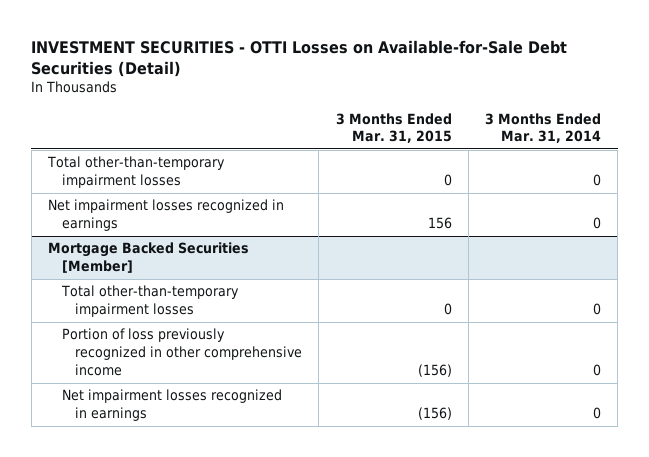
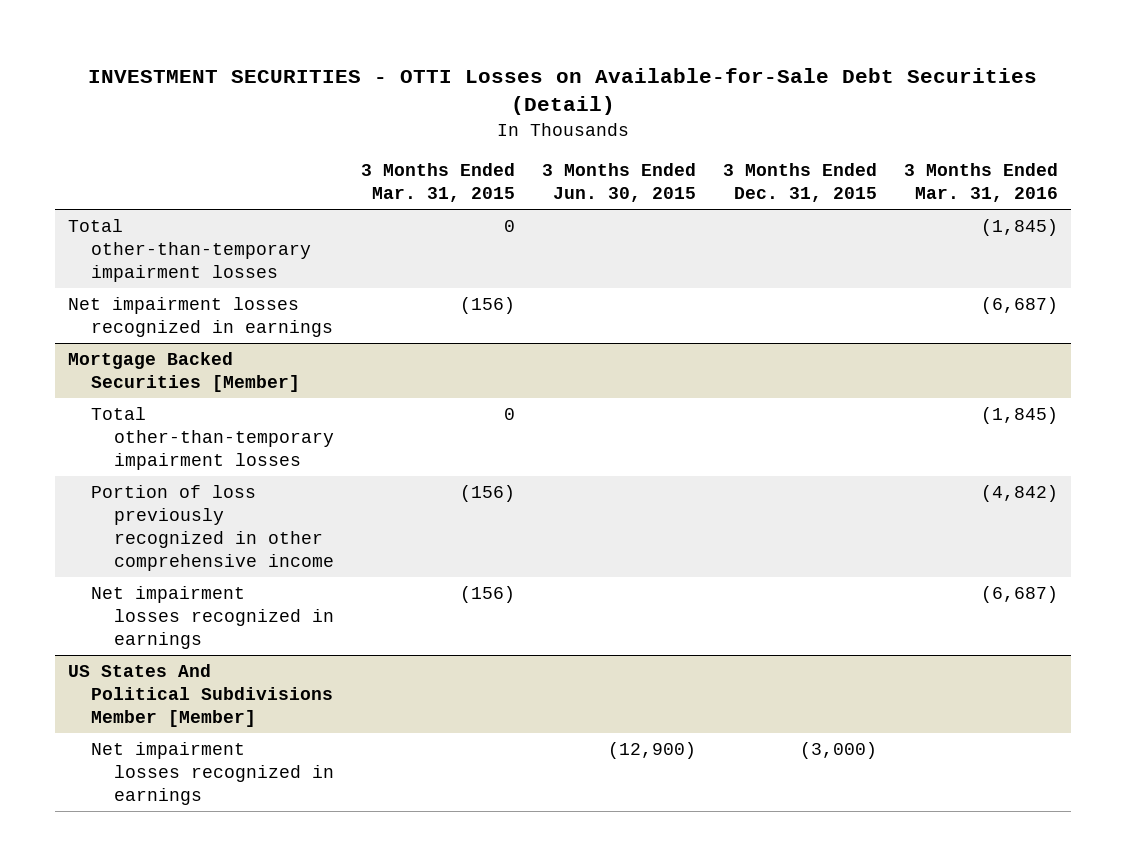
[485,112,602,144] 3 Months Ended Mar. 31, 2014 -> none
none -> [541,163,696,203] 3 Months Ended Jun. 30, 2015
none -> [722,163,877,203] 3 Months Ended Dec. 31, 2015
none -> [903,163,1058,203] 3 Months Ended Mar. 31, 2016
[427,217,452,230] 156 -> [460,297,516,315] (156)
none -> [68,664,334,728] US States And Political Subdivisions Member [Member]
none -> [91,742,335,806] Net impairment losses recognized in earnings

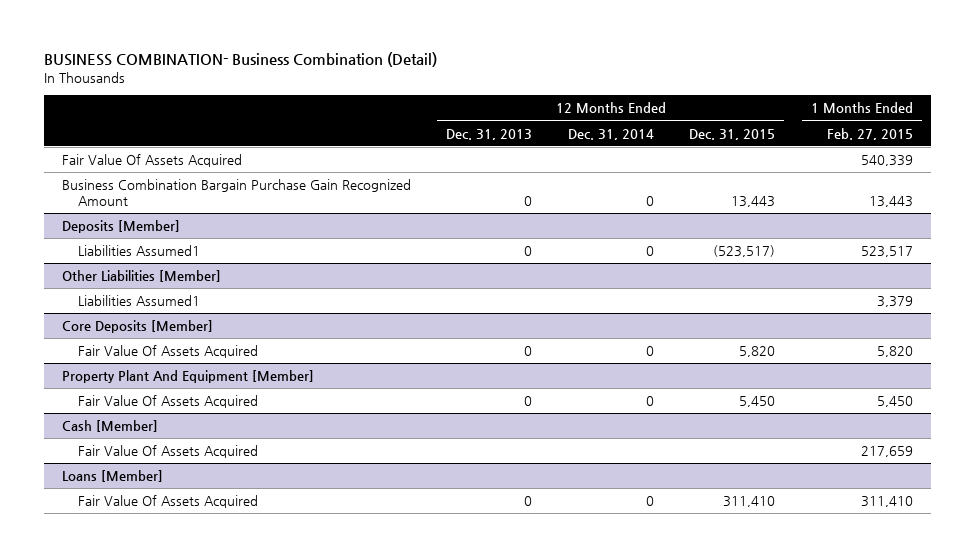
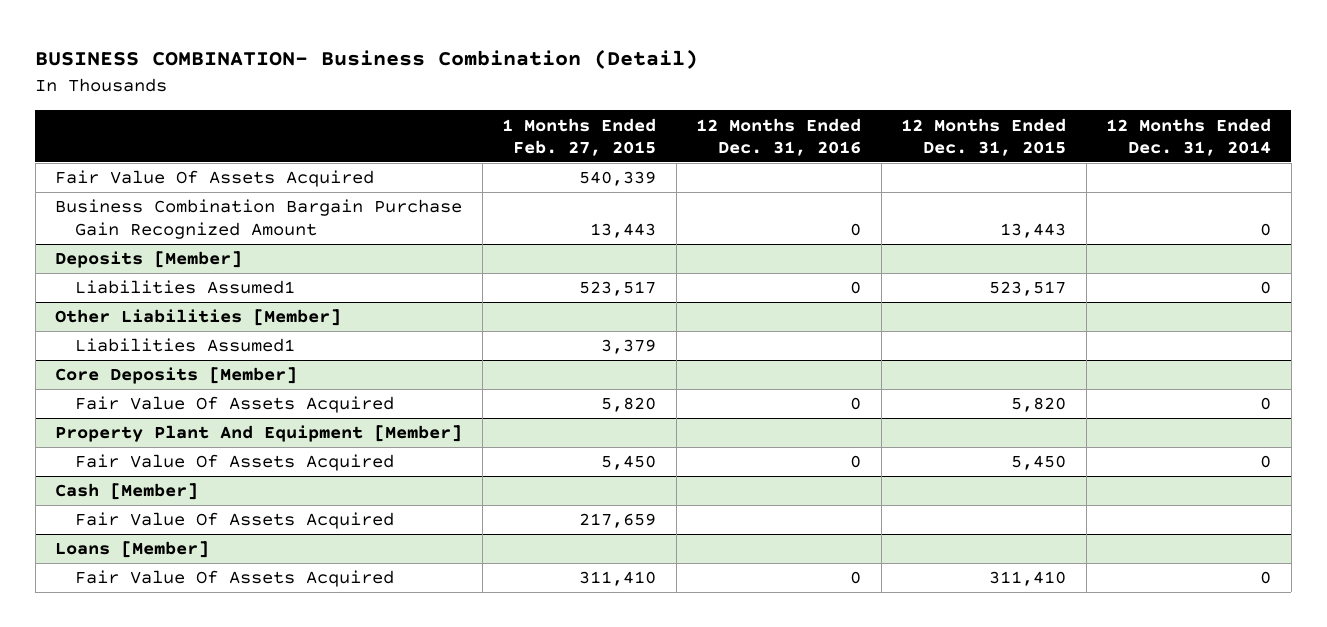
[446,128,533,140] Dec. 31, 2013 -> none
none -> [696,117,862,157] 12 Months Ended Dec. 31, 2016
[713,245,776,258] (523,517) -> [989,281,1067,297] 523,517

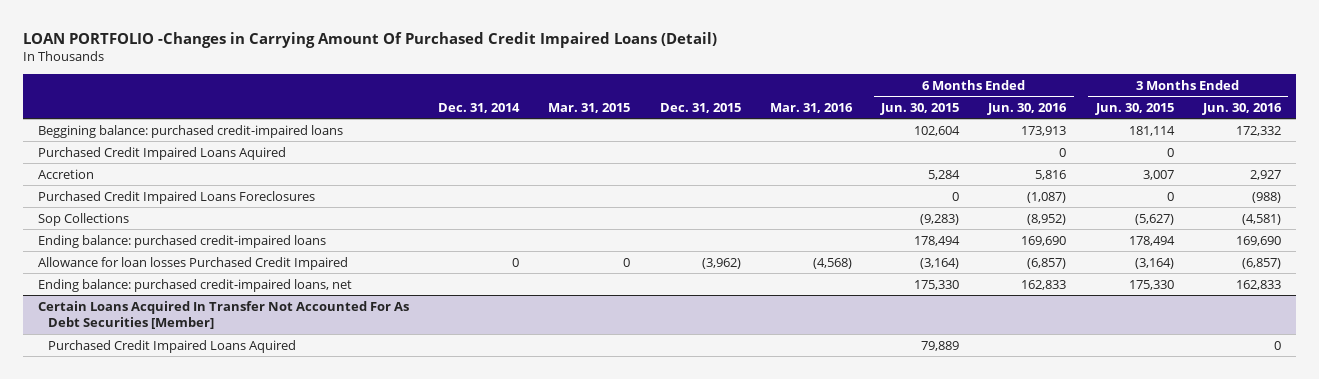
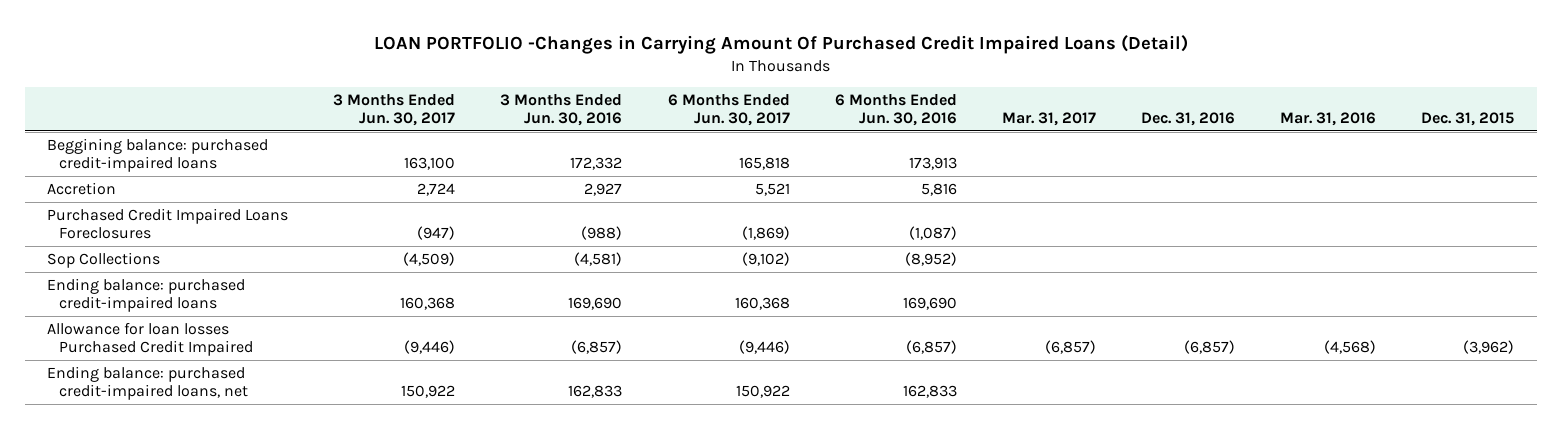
[438,102,521,113] Dec. 31, 2014 -> none
[548,102,631,113] Mar. 31, 2015 -> none
[880,102,960,115] Jun. 30, 2015 -> none
[1094,102,1174,115] Jun. 30, 2015 -> none
none -> [333,93,456,127] 3 Months Ended Jun. 30, 2017
none -> [667,93,790,127] 6 Months Ended Jun. 30, 2017
none -> [1001,112,1096,127] Mar. 31, 2017
none -> [1140,112,1235,127] Dec. 31, 2016
[37,146,286,160] Purchased Credit Impaired Loans Aquired -> none
[37,300,409,330] Certain Loans Acquired In Transfer Not Accounted For As Debt Securities [Member] -> none
[47,339,296,353] Purchased Credit Impaired Loans Aquired -> none

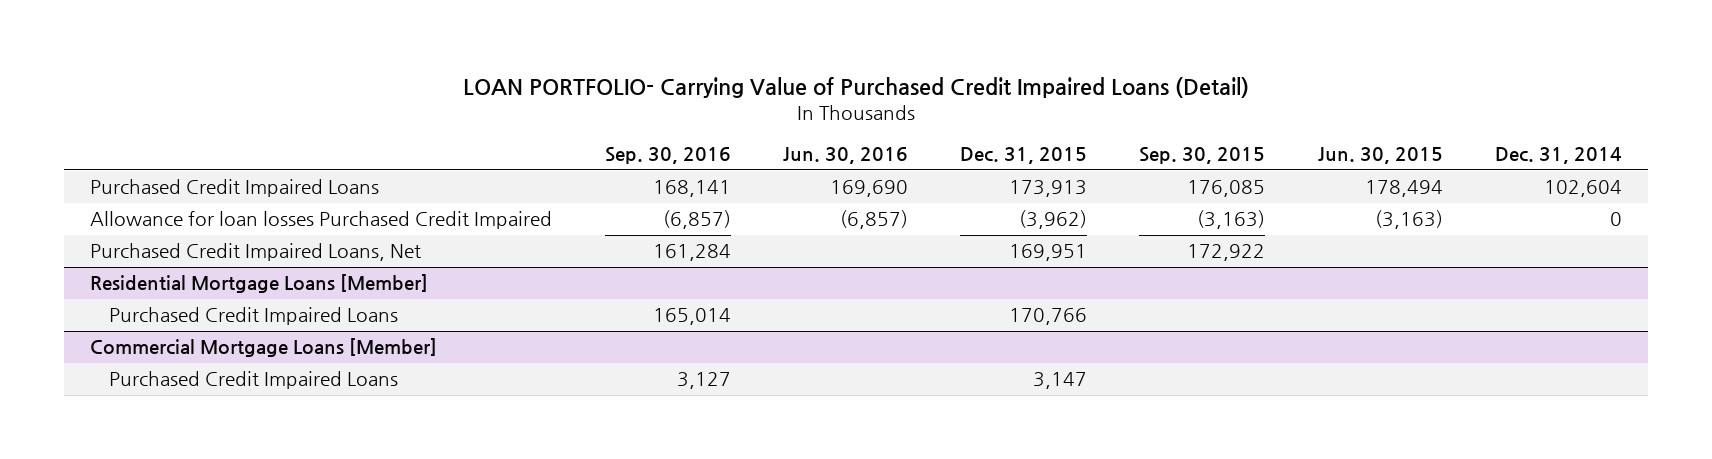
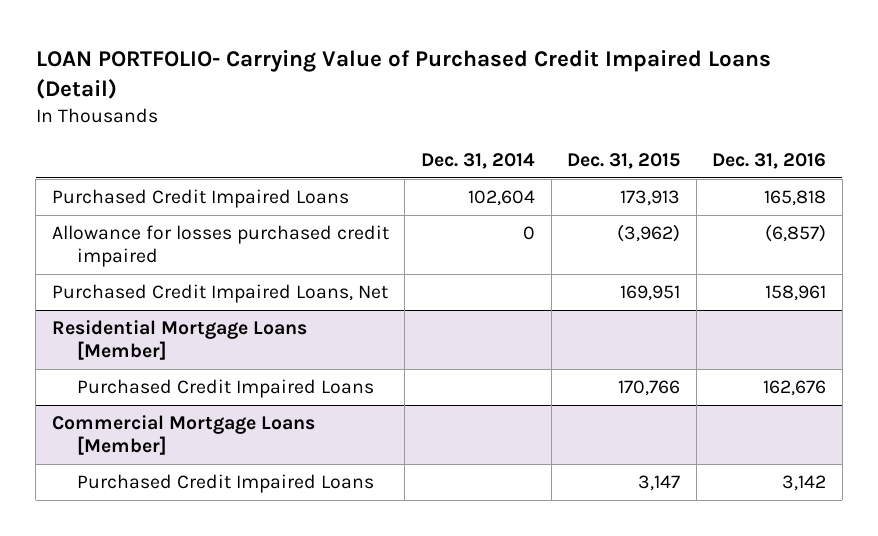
[604,147,731,165] Sep. 30, 2016 -> none
[782,147,908,165] Jun. 30, 2016 -> none
[1139,147,1266,165] Sep. 30, 2015 -> none
[1317,147,1443,165] Jun. 30, 2015 -> none
none -> [712,152,827,169] Dec. 31, 2016
[90,211,553,230] Allowance for loan losses Purchased Credit Impaired -> [51,225,389,267] Allowance for losses purchased credit impaired

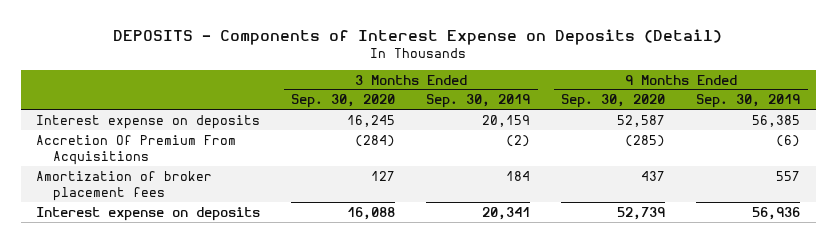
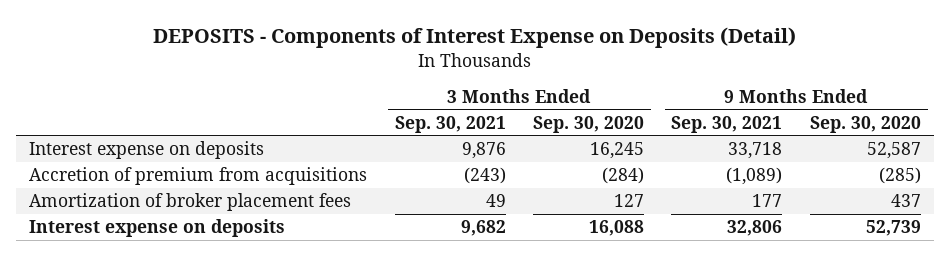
[426,94,531,109] Sep. 30, 2019 -> none
[696,94,801,109] Sep. 30, 2019 -> none
none -> [394,115,506,133] Sep. 30, 2021
none -> [671,115,783,133] Sep. 30, 2021
[36,134,237,165] Accretion Of Premium From Acquisitions -> [29,167,368,186] Accretion of premium from acquisitions

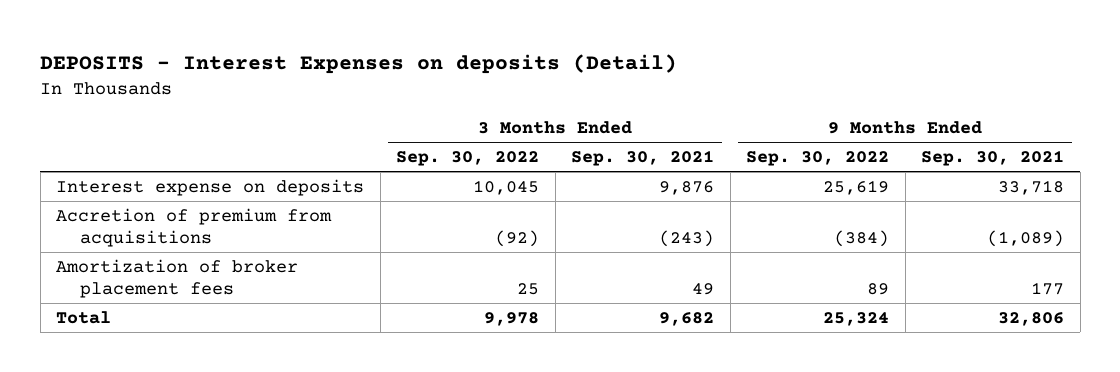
[152,26,796,48] DEPOSITS - Components of Interest Expense on Deposits (Detail) -> [40,54,678,75] DEPOSITS - Interest Expenses on deposits (Detail)
[532,115,644,133] Sep. 30, 2020 -> none
[809,115,921,133] Sep. 30, 2020 -> none
none -> [396,151,540,167] Sep. 30, 2022
none -> [746,151,890,167] Sep. 30, 2022
[29,219,286,238] Interest expense on deposits -> [56,310,112,324] Total

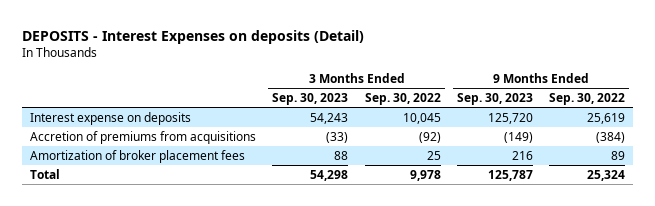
[571,150,715,167] Sep. 30, 2021 -> none
[921,150,1065,167] Sep. 30, 2021 -> none
none -> [272,92,349,105] Sep. 30, 2023
none -> [456,92,533,105] Sep. 30, 2023
[56,207,333,247] Accretion of premium from acquisitions -> [30,130,257,144] Accretion of premiums from acquisitions

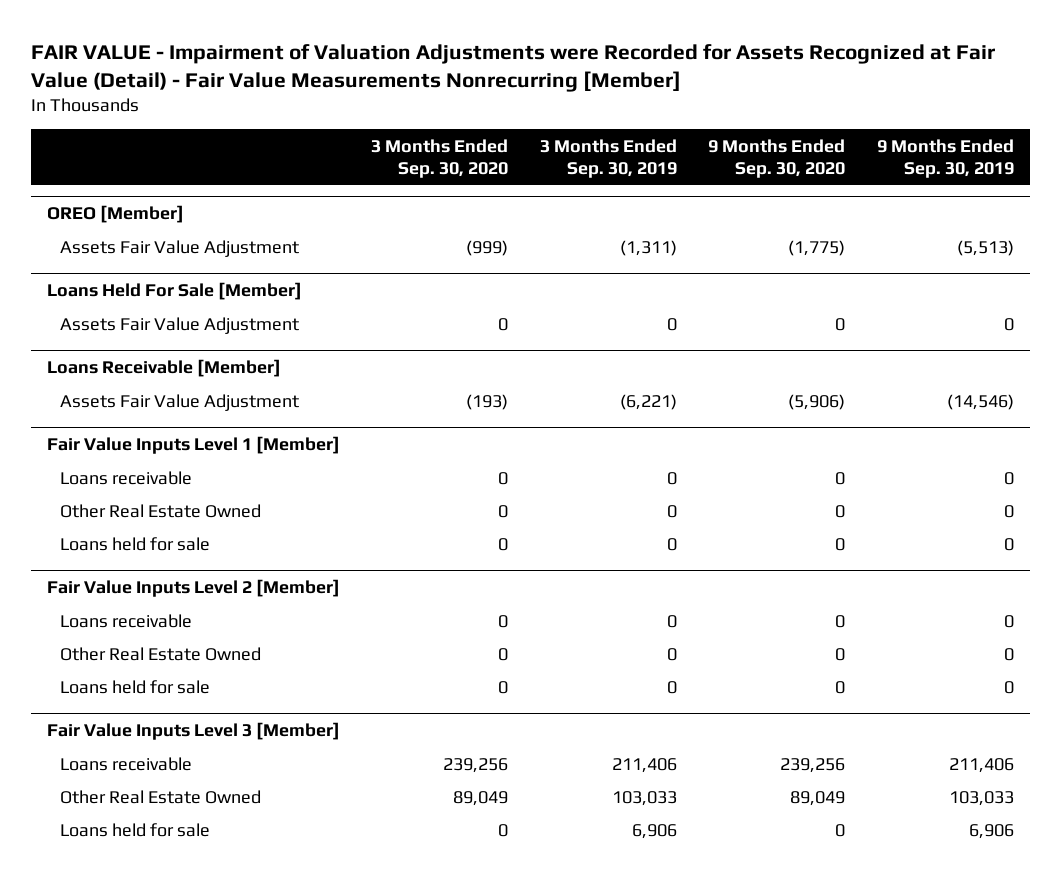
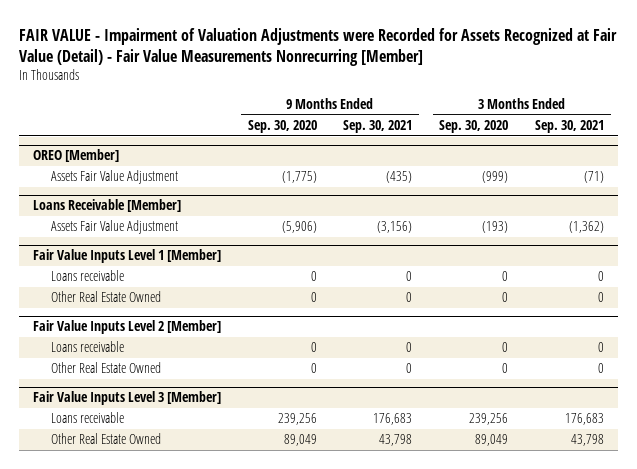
[539,138,677,178] 3 Months Ended Sep. 30, 2019 -> none
[876,138,1014,178] 9 Months Ended Sep. 30, 2019 -> none
none -> [343,120,413,134] Sep. 30, 2021
none -> [535,120,605,134] Sep. 30, 2021
[46,282,302,301] Loans Held For Sale [Member] -> none
[60,316,300,334] Assets Fair Value Adjustment -> none
[60,536,211,551] Loans held for sale -> none
[60,679,211,694] Loans held for sale -> none
[60,822,211,837] Loans held for sale -> none

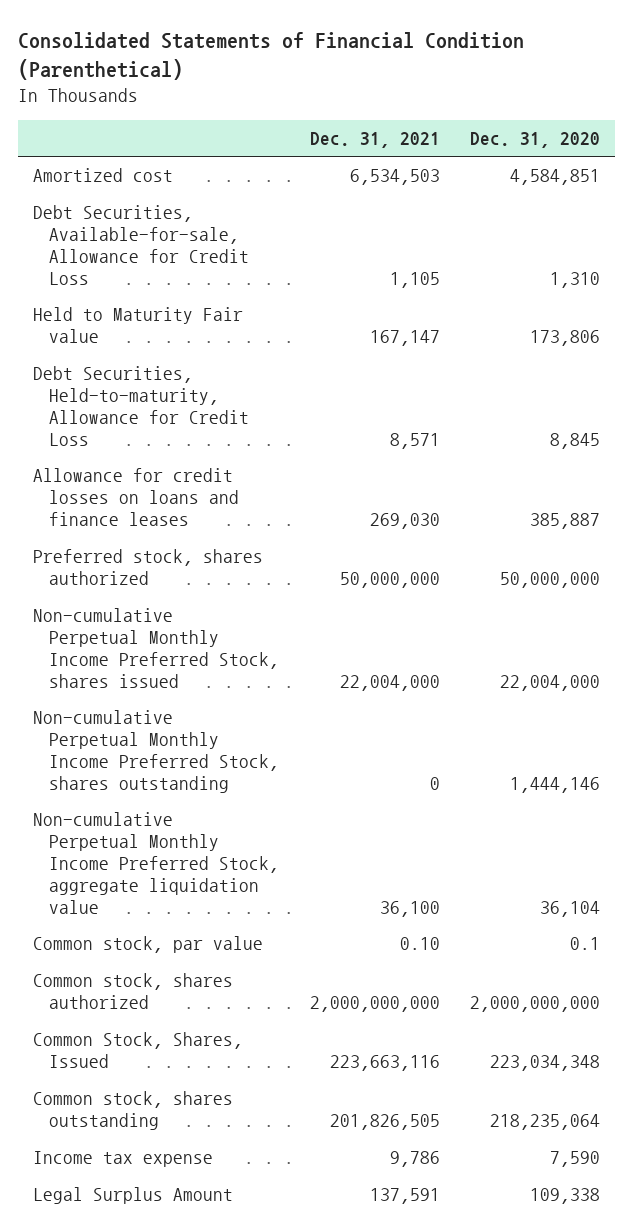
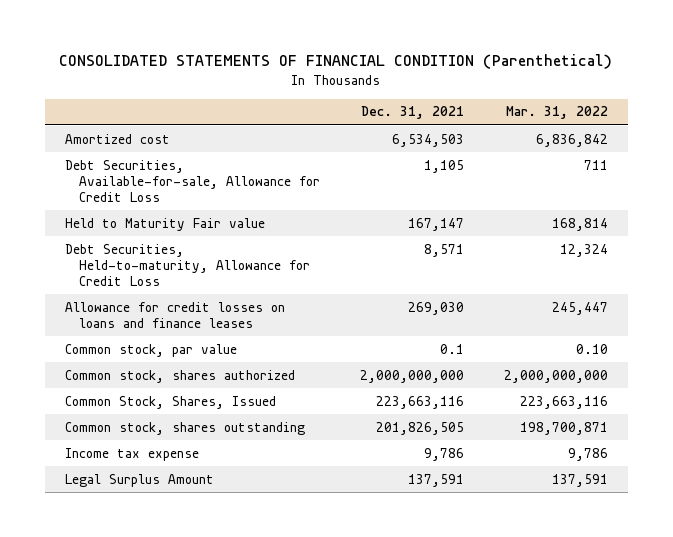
[17,31,524,80] Consolidated Statements of Financial Condition (Parenthetical) -> [59,54,613,70] CONSOLIDATED STATEMENTS OF FINANCIAL CONDITION (Parenthetical)
[469,132,600,149] Dec. 31, 2020 -> none
none -> [505,106,608,120] Mar. 31, 2022
[32,549,263,586] Preferred stock, shares authorized -> none
[32,608,280,689] Non-cumulative Perpetual Monthly Income Preferred Stock, shares issued -> none
[32,710,280,794] Non-cumulative Perpetual Monthly Income Preferred Stock, shares outstanding -> none
[32,812,280,915] Non-cumulative Perpetual Monthly Income Preferred Stock, aggregate liquidation value -> none
[399,937,440,951] 0.10 -> [439,343,464,354] 0.1

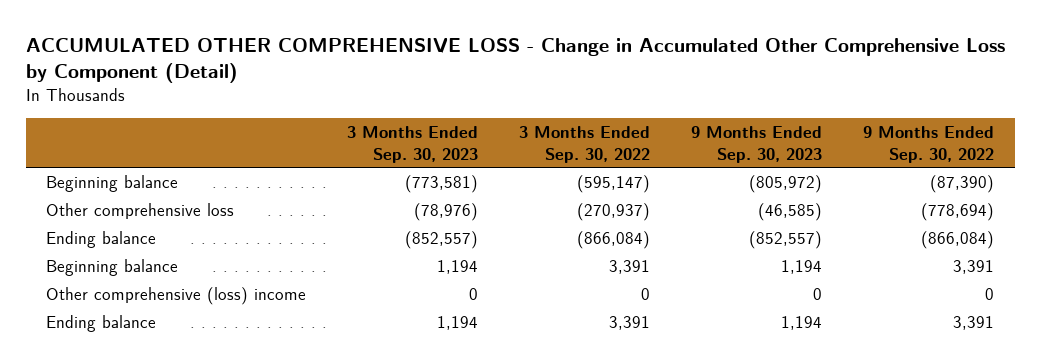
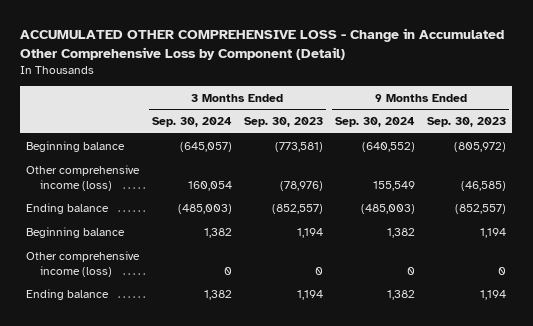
[519,125,651,163] 3 Months Ended Sep. 30, 2022 -> none
[863,125,995,163] 9 Months Ended Sep. 30, 2022 -> none
none -> [151,117,232,128] Sep. 30, 2024
none -> [335,117,416,128] Sep. 30, 2024
[46,202,235,219] Other comprehensive loss -> [26,164,141,191] Other comprehensive income (loss)
[46,286,307,305] Other comprehensive (loss) income -> [26,250,141,277] Other comprehensive income (loss)

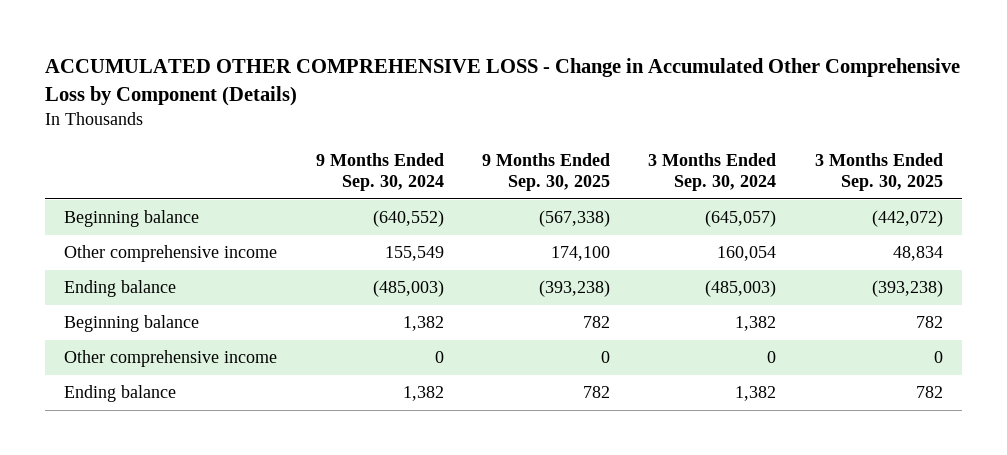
[20,27,505,60] ACCUMULATED OTHER COMPREHENSIVE LOSS - Change in Accumulated Other Comprehensive Loss by Component (Detail) -> [45,57,961,106] ACCUMULATED OTHER COMPREHENSIVE LOSS - Change in Accumulated Other Comprehensive Loss by Component (Details)
[243,117,323,128] Sep. 30, 2023 -> none
[427,117,507,128] Sep. 30, 2023 -> none
none -> [482,152,611,191] 9 Months Ended Sep. 30, 2025
none -> [814,152,943,191] 3 Months Ended Sep. 30, 2025
[26,164,141,191] Other comprehensive income (loss) -> [64,245,278,263] Other comprehensive income
[26,250,141,277] Other comprehensive income (loss) -> [64,350,278,368] Other comprehensive income

